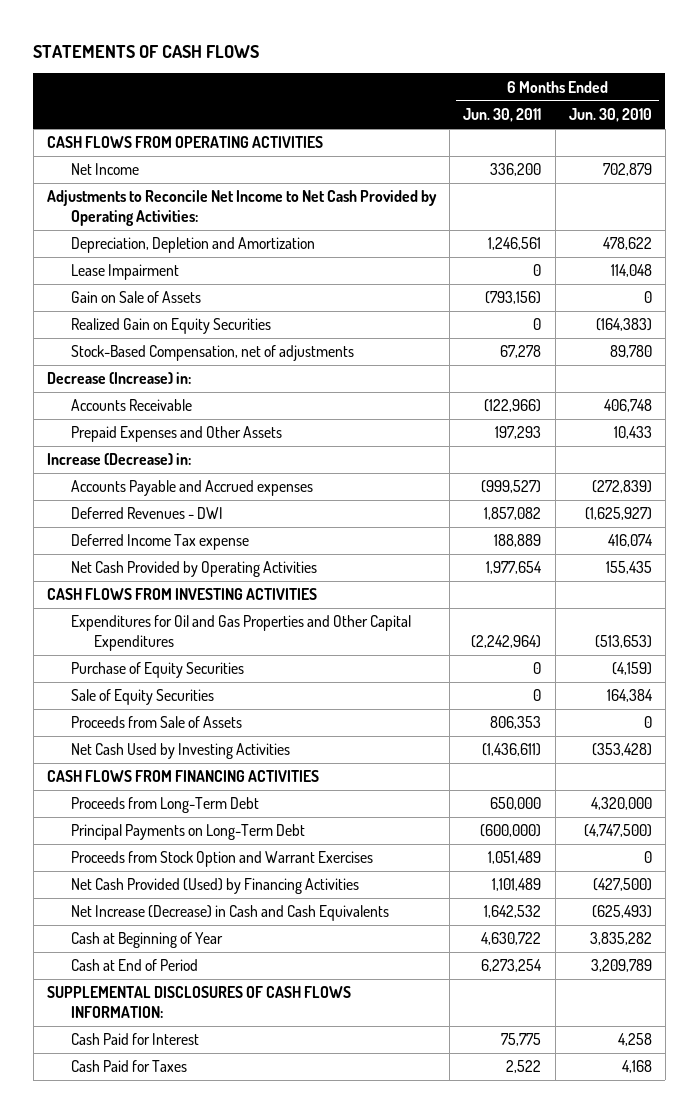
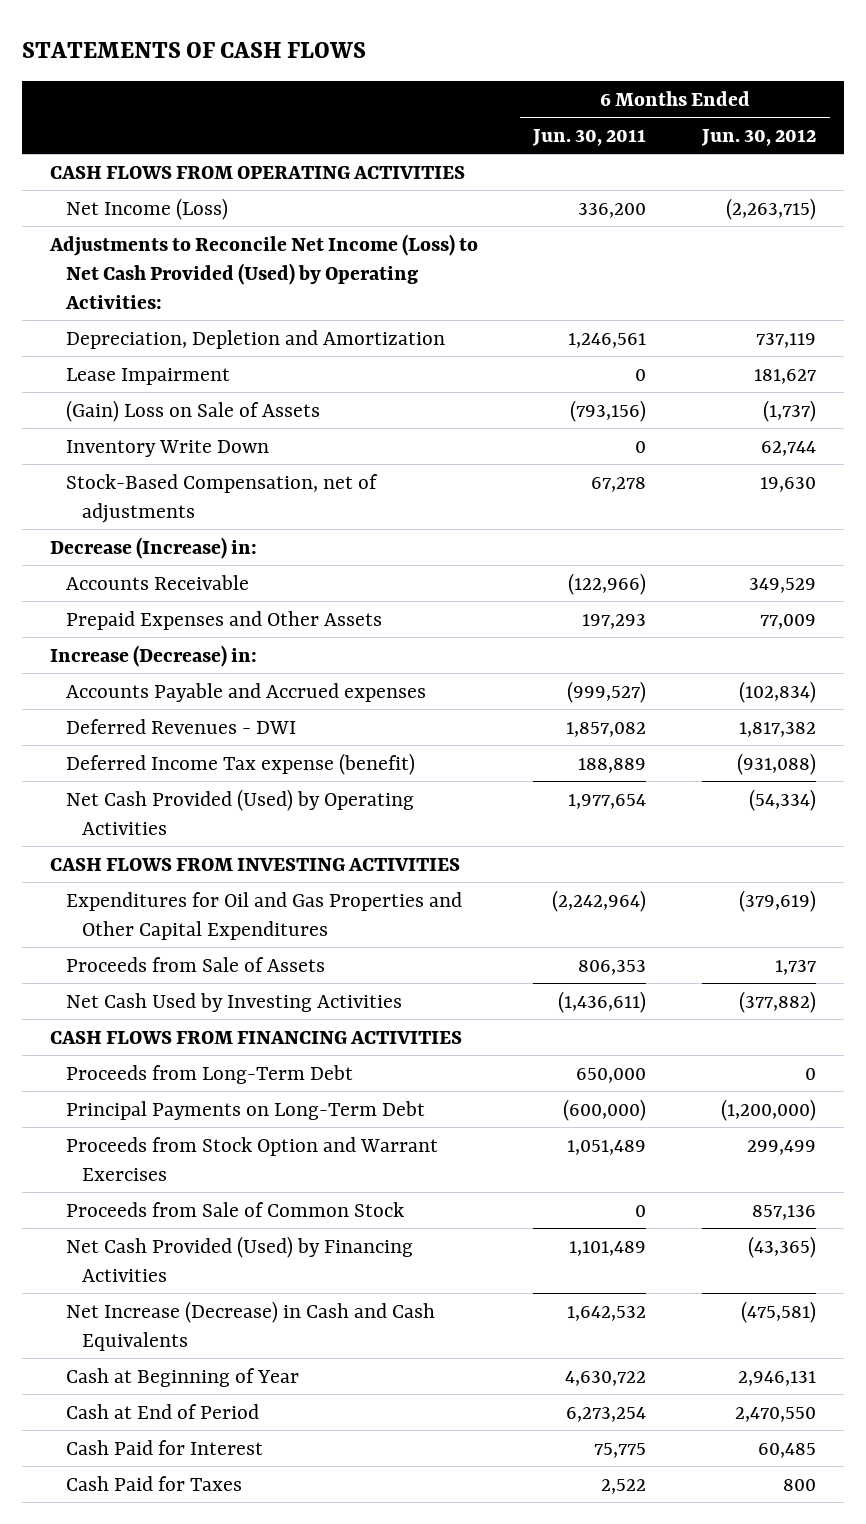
[568,108,652,123] Jun. 30, 2010 -> none
none -> [700,128,816,146] Jun. 30, 2012
[70,163,139,176] Net Income -> [66,197,229,220] Net Income (Loss)
[46,190,437,226] Adjustments to Reconcile Net Income to Net Cash Provided by Operating Activities: -> [48,233,478,309] Adjustments to Reconcile Net Income (Loss) to Net Cash Provided (Used) by Operating Activities:
[70,318,271,335] Realized Gain on Equity Securities -> none
[70,291,201,304] Gain on Sale of Assets -> [66,399,321,422] (Gain) Loss on Sale of Assets
none -> [66,439,270,457] Inventory Write Down
[70,534,249,551] Deferred Income Tax expense -> [66,752,416,775] Deferred Income Tax expense (benefit)
[70,561,317,578] Net Cash Provided by Operating Activities -> [66,788,415,835] Net Cash Provided (Used) by Operating Activities
[70,662,244,679] Purchase of Equity Securities -> none
[70,689,214,706] Sale of Equity Securities -> none
none -> [66,1201,405,1217] Proceeds from Sale of Common Stock
[46,986,351,1018] SUPPLEMENTAL DISCLOSURES OF CASH FLOWS INFORMATION: -> none

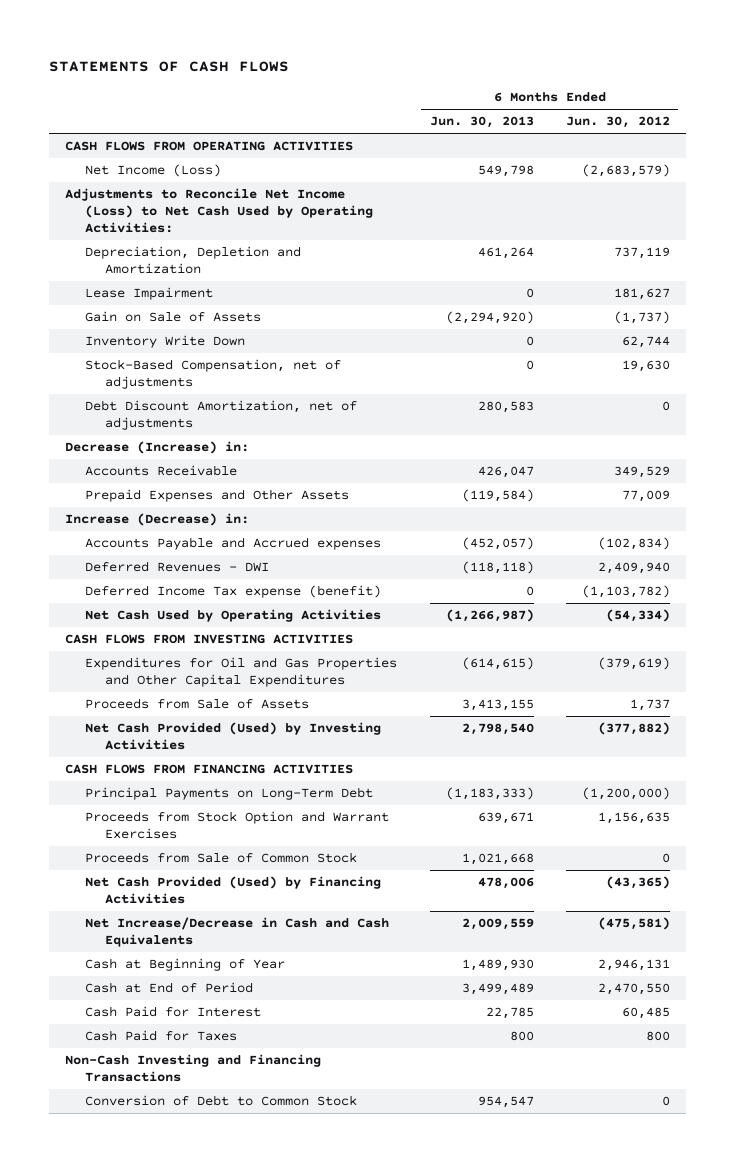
[532,128,647,146] Jun. 30, 2011 -> none
none -> [429,116,534,129] Jun. 30, 2013
[725,197,816,220] (2,263,715) -> [581,164,670,178] (2,683,579)
[48,233,478,309] Adjustments to Reconcile Net Income (Loss) to Net Cash Provided (Used) by Operating Activities: -> [65,188,374,234] Adjustments to Reconcile Net Income (Loss) to Net Cash Used by Operating Activities:
[66,399,321,422] (Gain) Loss on Sale of Assets -> [85,311,262,323] Gain on Sale of Assets
none -> [85,400,358,431] Debt Discount Amortization, net of adjustments
[738,721,816,737] 1,817,382 -> [597,562,670,575] 2,409,940
[736,752,816,775] (931,088) -> [581,585,670,599] (1,103,782)
[66,788,415,835] Net Cash Provided (Used) by Operating Activities -> [85,609,382,623] Net Cash Used by Operating Activities
[66,992,403,1012] Net Cash Used by Investing Activities -> [85,722,382,751] Net Cash Provided (Used) by Investing Activities
[66,1064,354,1084] Proceeds from Long-Term Debt -> none
[746,1139,816,1155] 299,499 -> [597,812,670,825] 1,156,635
[751,1204,816,1220] 857,136 -> [661,853,670,864] 0
[66,1300,436,1351] Net Increase (Decrease) in Cash and Cash Equivalents -> [85,917,390,948] Net Increase/Decrease in Cash and Cash Equivalents
none -> [65,1054,322,1083] Non-Cash Investing and Financing Transactions
none -> [85,1095,358,1107] Conversion of Debt to Common Stock

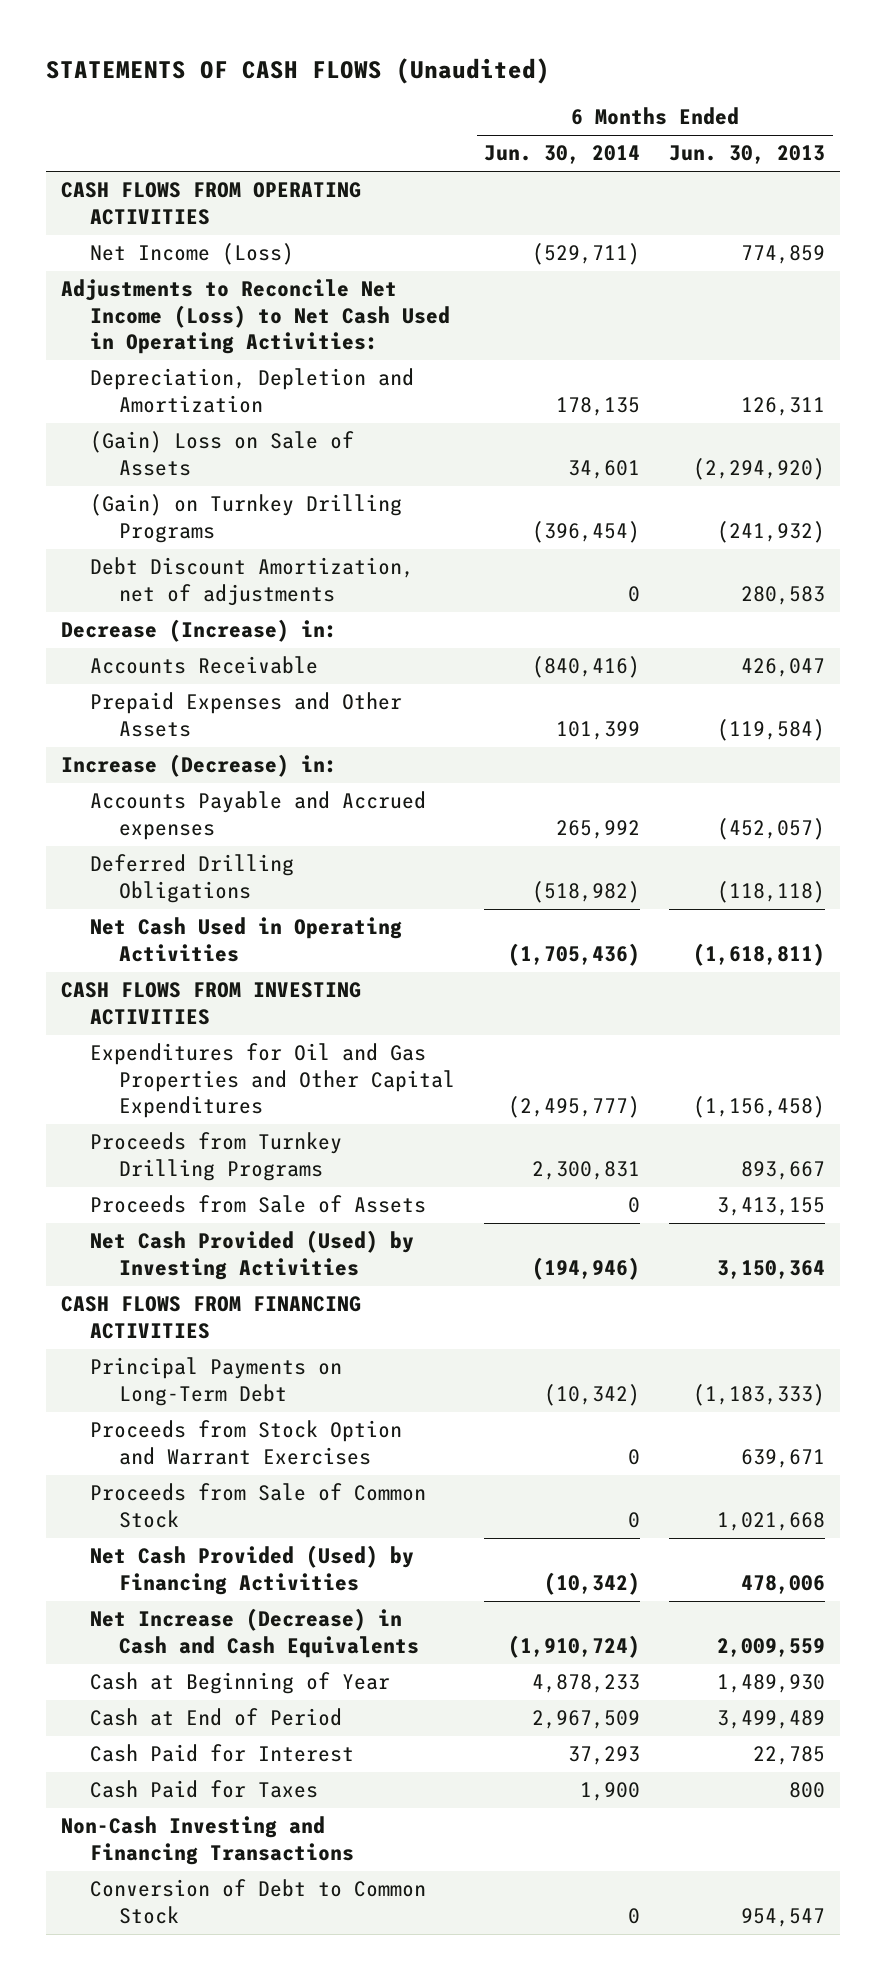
[49,61,290,73] STATEMENTS OF CASH FLOWS -> [46,58,551,85] STATEMENTS OF CASH FLOWS (Unaudited)
[565,116,670,129] Jun. 30, 2012 -> none
none -> [484,145,641,165] Jun. 30, 2014
[85,287,214,301] Lease Impairment -> none
[85,335,246,349] Inventory Write Down -> none
[85,359,342,390] Stock-Based Compensation, net of adjustments -> none
[477,165,534,178] 549,798 -> [741,245,826,265] 774,859
[65,188,374,234] Adjustments to Reconcile Net Income (Loss) to Net Cash Used by Operating Activities: -> [60,279,450,355] Adjustments to Reconcile Net Income (Loss) to Net Cash Used in Operating Activities:
[477,247,534,260] 461,264 -> [741,396,826,416] 126,311
none -> [89,431,354,476] (Gain) Loss on Sale of Assets
[85,311,262,323] Gain on Sale of Assets -> [89,494,402,543] (Gain) on Turnkey Drilling Programs
[445,311,534,325] (2,294,920) -> [717,520,826,543] (241,932)
[85,585,382,599] Deferred Income Tax expense (benefit) -> none
[85,561,270,573] Deferred Revenues - DWI -> [89,854,294,903] Deferred Drilling Obligations
[85,609,382,623] Net Cash Used by Operating Activities -> [89,917,402,962] Net Cash Used in Operating Activities
[445,609,534,623] (1,266,987) -> [693,942,826,966] (1,618,811)
[461,657,534,671] (614,615) -> [693,1096,826,1119] (1,156,458)
none -> [89,1132,342,1181] Proceeds from Turnkey Drilling Programs
[461,723,534,736] 2,798,540 -> [717,1259,826,1279] 3,150,364
[85,917,390,948] Net Increase/Decrease in Cash and Cash Equivalents -> [89,1608,419,1658] Net Increase (Decrease) in Cash and Cash Equivalents

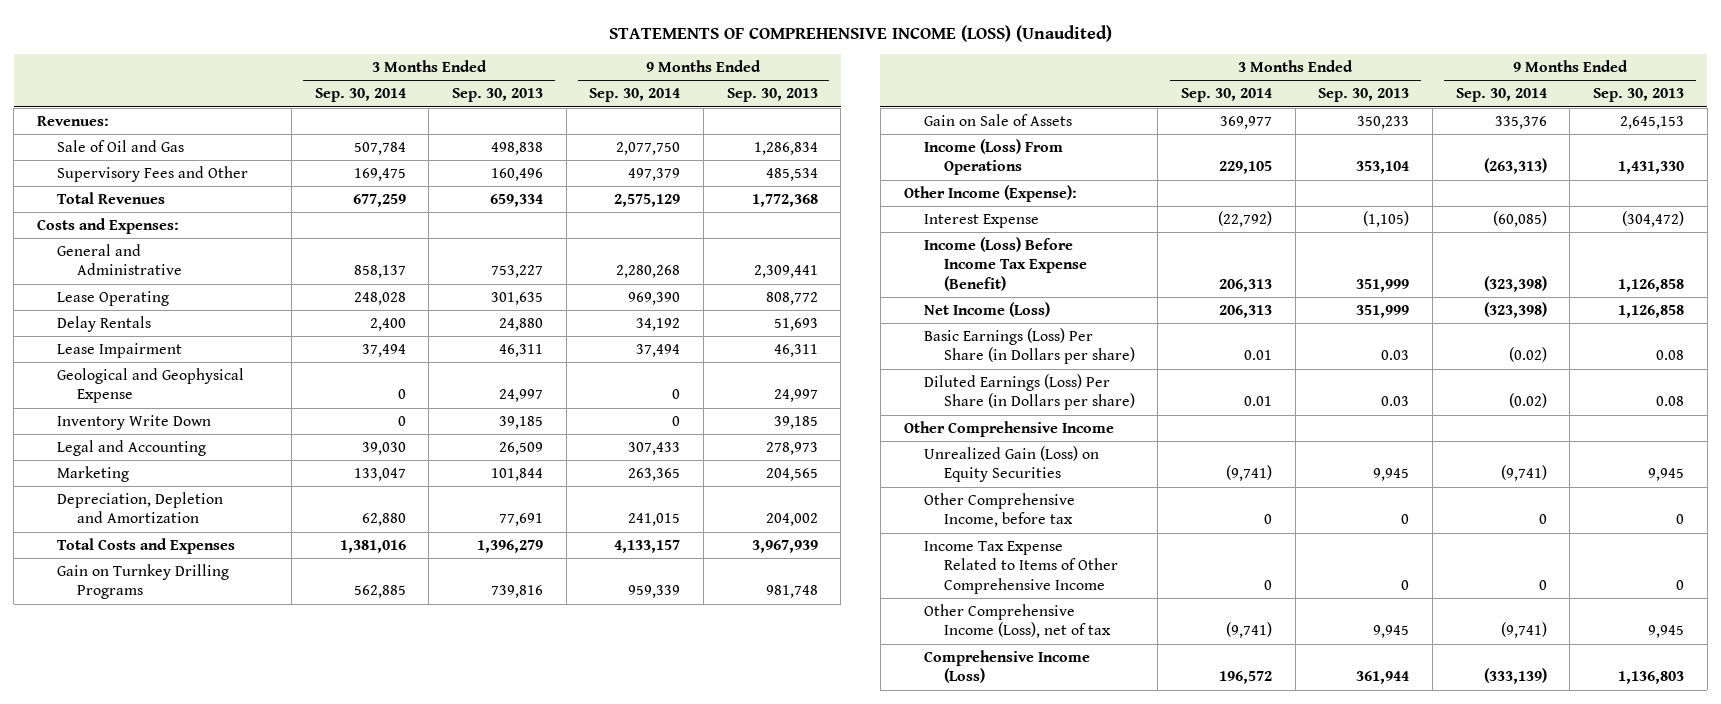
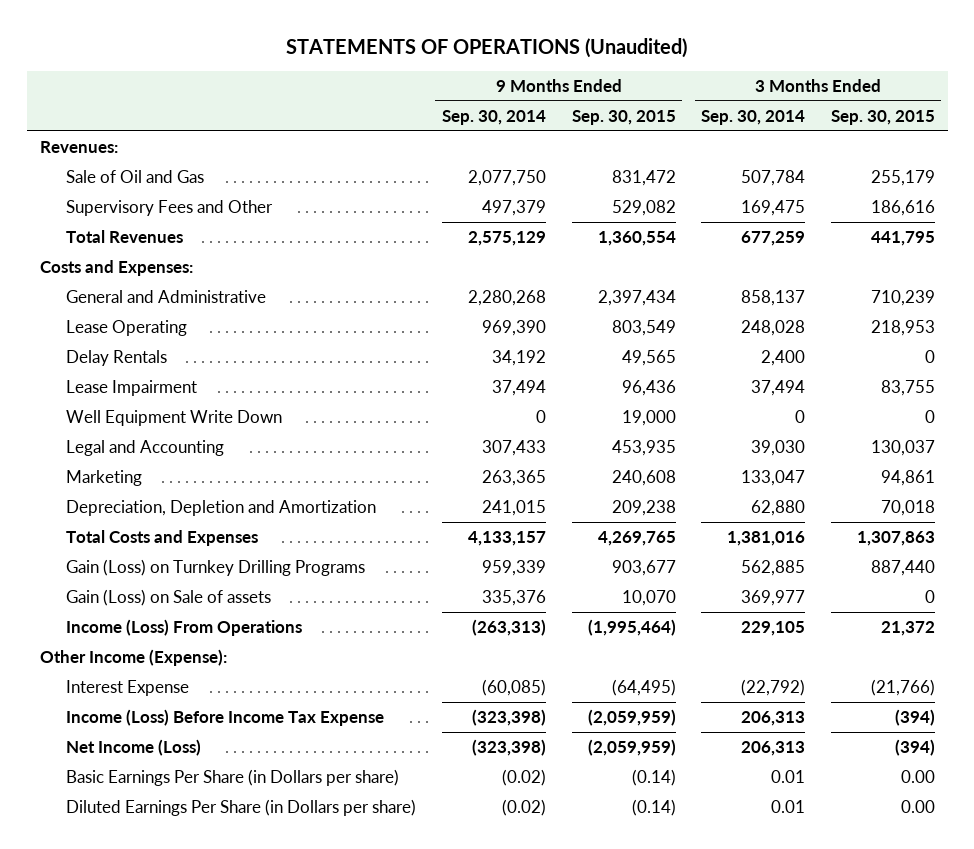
[608,24,1112,42] STATEMENTS OF COMPREHENSIVE INCOME (LOSS) (Unaudited) -> [286,37,688,58] STATEMENTS OF OPERATIONS (Unaudited)
[452,88,544,103] Sep. 30, 2013 -> none
[726,88,818,103] Sep. 30, 2013 -> none
none -> [571,109,676,125] Sep. 30, 2015
none -> [830,109,935,125] Sep. 30, 2015
[57,367,245,404] Geological and Geophysical Expense -> none
[57,414,212,430] Inventory Write Down -> none
none -> [66,410,283,427] Well Equipment Write Down
[923,113,1072,126] Gain on Sale of Assets -> none
none -> [66,559,366,577] Gain (Loss) on Turnkey Drilling Programs
[57,563,230,600] Gain on Turnkey Drilling Programs -> [66,589,272,607] Gain (Loss) on Sale of assets
[353,585,406,599] 562,885 -> [741,590,806,607] 369,977
[628,585,681,599] 959,339 -> [481,590,546,607] 335,376
[923,236,1087,292] Income (Loss) Before Income Tax Expense (Benefit) -> [66,709,385,727] Income (Loss) Before Income Tax Expense
[903,420,1114,437] Other Comprehensive Income -> none
[923,445,1099,483] Unrealized Gain (Loss) on Equity Securities -> none
[923,492,1075,528] Other Comprehensive Income, before tax -> none
[923,540,1118,595] Income Tax Expense Related to Items of Other Comprehensive Income -> none
[923,603,1111,639] Other Comprehensive Income (Loss), net of tax -> none
[923,649,1090,684] Comprehensive Income (Loss) -> none
[923,327,1135,365] Basic Earnings (Loss) Per Share (in Dollars per share) -> [66,769,400,787] Basic Earnings Per Share (in Dollars per share)
[923,373,1135,411] Diluted Earnings (Loss) Per Share (in Dollars per share) -> [66,799,417,817] Diluted Earnings Per Share (in Dollars per share)

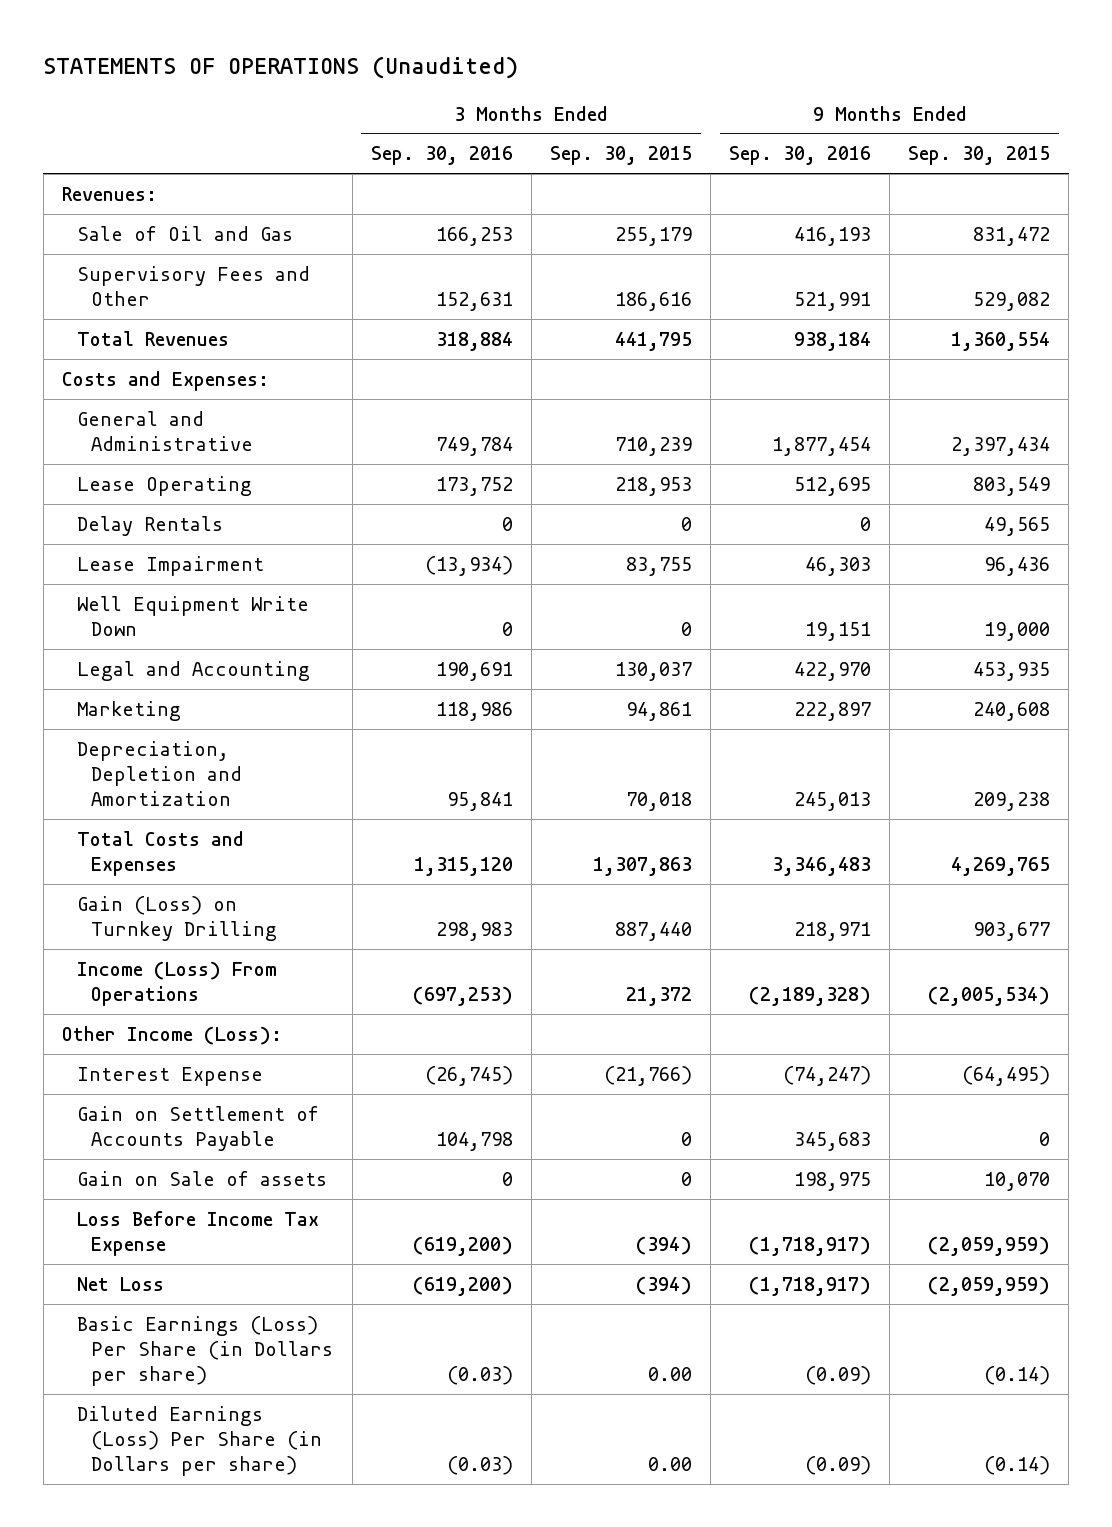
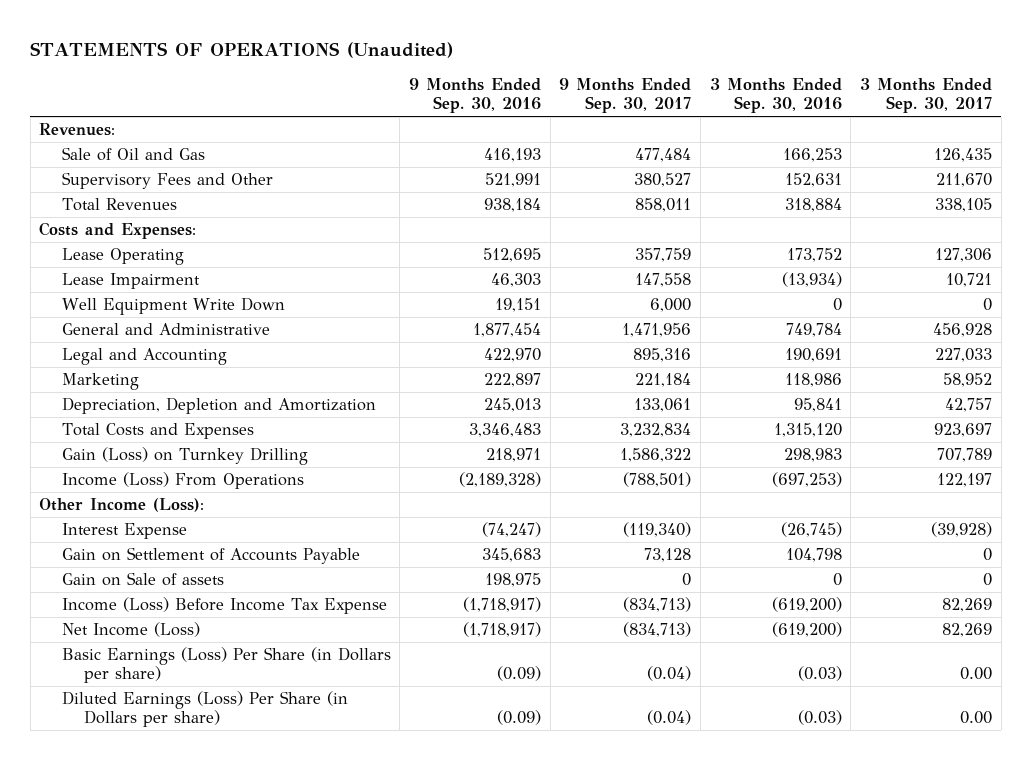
[549,146,692,166] Sep. 30, 2015 -> none
[908,146,1051,166] Sep. 30, 2015 -> none
none -> [559,78,692,114] 9 Months Ended Sep. 30, 2017
none -> [860,78,993,114] 3 Months Ended Sep. 30, 2017
[76,515,223,536] Delay Rentals -> none
[76,410,254,451] General and Administrative -> [61,322,270,335] General and Administrative
[76,1210,319,1256] Loss Before Income Tax Expense -> [61,596,387,614] Income (Loss) Before Income Tax Expense
[76,1276,164,1291] Net Loss -> [61,621,200,637] Net Income (Loss)

